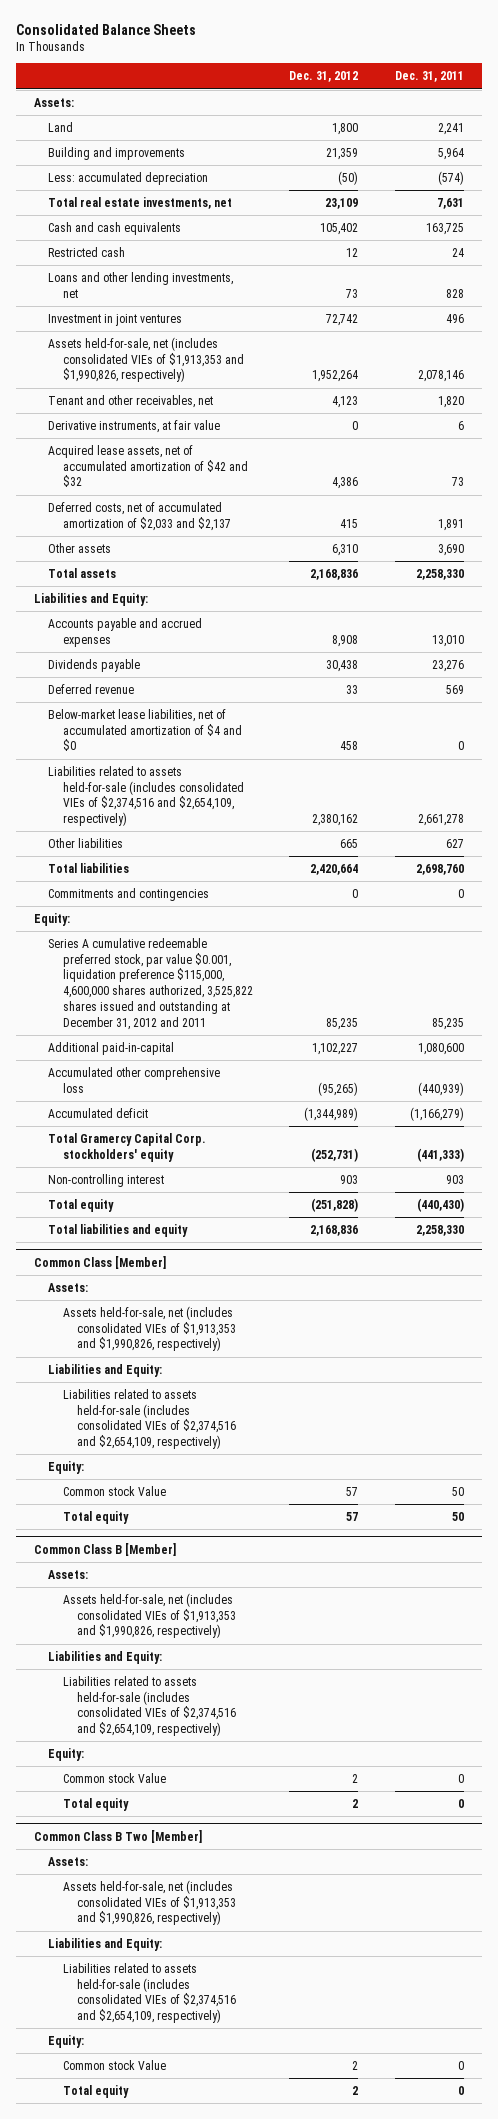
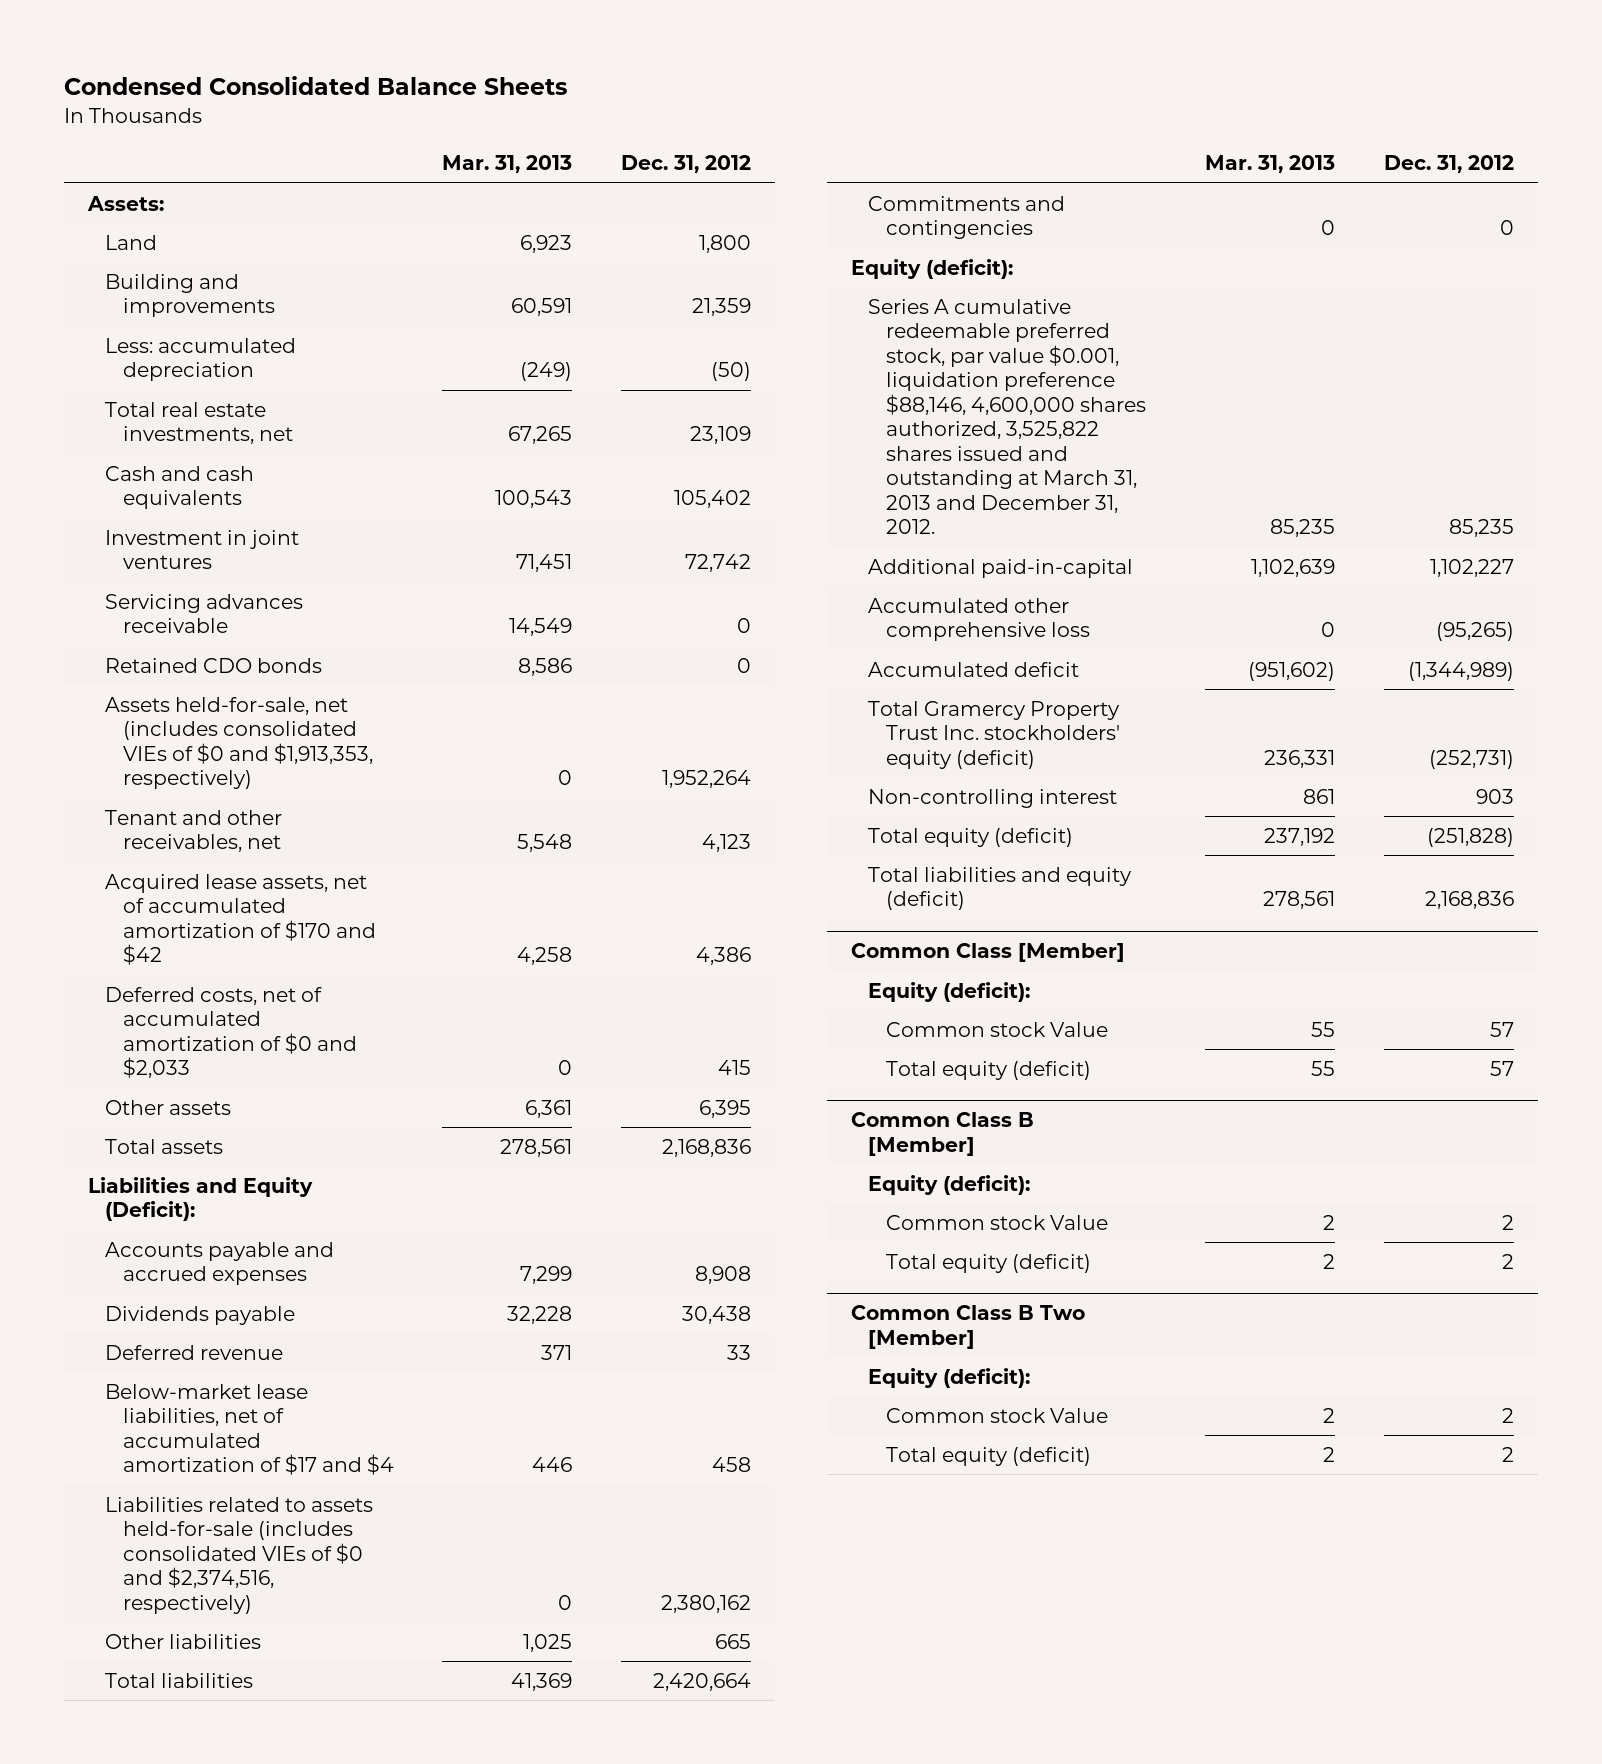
[15,23,196,35] Consolidated Balance Sheets -> [63,76,567,96] Condensed Consolidated Balance Sheets
[394,71,464,83] Dec. 31, 2011 -> none
none -> [442,155,573,174] Mar. 31, 2013
[48,246,126,257] Restricted cash -> none
[48,271,234,298] Loans and other lending investments, net -> none
none -> [105,593,304,634] Servicing advances receivable
none -> [105,657,323,673] Retained CDO bonds
[48,336,244,383] Assets held-for-sale, net (includes consolidated VIEs of $1,913,353 and $1,990,826, respectively) -> [105,696,373,790] Assets held-for-sale, net (includes consolidated VIEs of $0 and $1,913,353, respectively)
[48,419,221,433] Derivative instruments, at fair value -> none
[48,444,248,488] Acquired lease assets, net of accumulated amortization of $42 and $32 -> [105,873,376,966] Acquired lease assets, net of accumulated amortization of $170 and $42
[48,501,231,531] Deferred costs, net of accumulated amortization of $2,033 and $2,137 -> [105,986,357,1079] Deferred costs, net of accumulated amortization of $0 and $2,033
[332,543,359,556] 6,310 -> [698,1099,751,1118] 6,395
[33,592,148,606] Liabilities and Equity: -> [87,1176,313,1222] Liabilities and Equity (Deficit):
[48,708,242,752] Below-market lease liabilities, net of accumulated amortization of $4 and $0 -> [105,1383,394,1476] Below-market lease liabilities, net of accumulated amortization of $17 and $4
[48,765,244,827] Liabilities related to assets held-for-sale (includes consolidated VIEs of $2,374,516 and $2,654,109, respectively) -> [105,1496,374,1614] Liabilities related to assets held-for-sale (includes consolidated VIEs of $0 and $2,374,516, respectively)
[33,912,70,926] Equity: -> [850,258,1013,279] Equity (deficit):
[48,937,253,1030] Series A cumulative redeemable preferred stock, par value $0.001, liquidation preference $115,000, 4,600,000 shares authorized, 3,525,822 shares issued and outstanding at December 31, 2012 and 2011 -> [868,298,1146,535] Series A cumulative redeemable preferred stock, par value $0.001, liquidation preference $88,146, 4,600,000 shares authorized, 3,525,822 shares issued and outstanding at March 31, 2013 and December 31, 2012.
[48,1132,207,1162] Total Gramercy Capital Corp. stockholders' equity -> [868,700,1121,769] Total Gramercy Property Trust Inc. stockholders' equity (deficit)
[48,1198,115,1212] Total equity -> [868,827,1074,847] Total equity (deficit)
[48,1223,189,1237] Total liabilities and equity -> [868,866,1133,911] Total liabilities and equity (deficit)
[48,1282,89,1292] Assets: -> none
[62,1305,237,1352] Assets held-for-sale, net (includes consolidated VIEs of $1,913,353 and $1,990,826, respectively) -> none
[48,1363,163,1377] Liabilities and Equity: -> none
[62,1388,237,1450] Liabilities related to assets held-for-sale (includes consolidated VIEs of $2,374,516 and $2,654,109, respectively) -> none
[48,1460,85,1474] Equity: -> [868,981,1031,1002] Equity (deficit):
[62,1510,129,1524] Total equity -> [885,1060,1091,1080] Total equity (deficit)
[48,1569,89,1579] Assets: -> none
[62,1592,237,1639] Assets held-for-sale, net (includes consolidated VIEs of $1,913,353 and $1,990,826, respectively) -> none
[48,1650,163,1664] Liabilities and Equity: -> none
[62,1675,237,1737] Liabilities related to assets held-for-sale (includes consolidated VIEs of $2,374,516 and $2,654,109, respectively) -> none
[48,1747,85,1761] Equity: -> [868,1174,1031,1195] Equity (deficit):
[62,1797,129,1811] Total equity -> [885,1253,1091,1273] Total equity (deficit)
[48,1856,89,1866] Assets: -> none
[62,1879,237,1926] Assets held-for-sale, net (includes consolidated VIEs of $1,913,353 and $1,990,826, respectively) -> none
[48,1937,163,1951] Liabilities and Equity: -> none
[62,1962,237,2024] Liabilities related to assets held-for-sale (includes consolidated VIEs of $2,374,516 and $2,654,109, respectively) -> none
[48,2034,85,2048] Equity: -> [868,1367,1031,1388] Equity (deficit):
[62,2084,129,2098] Total equity -> [885,1446,1091,1466] Total equity (deficit)

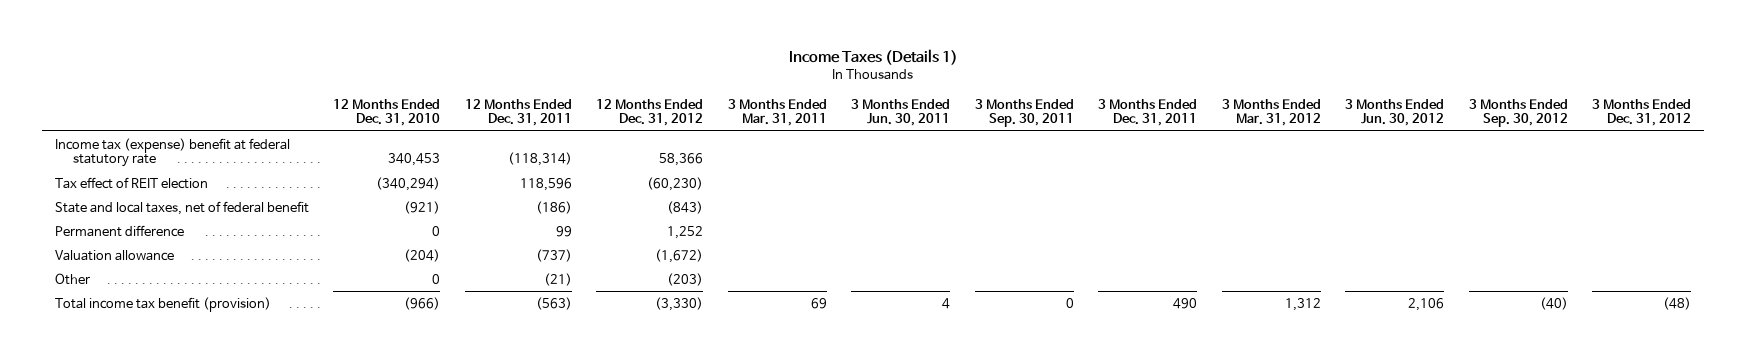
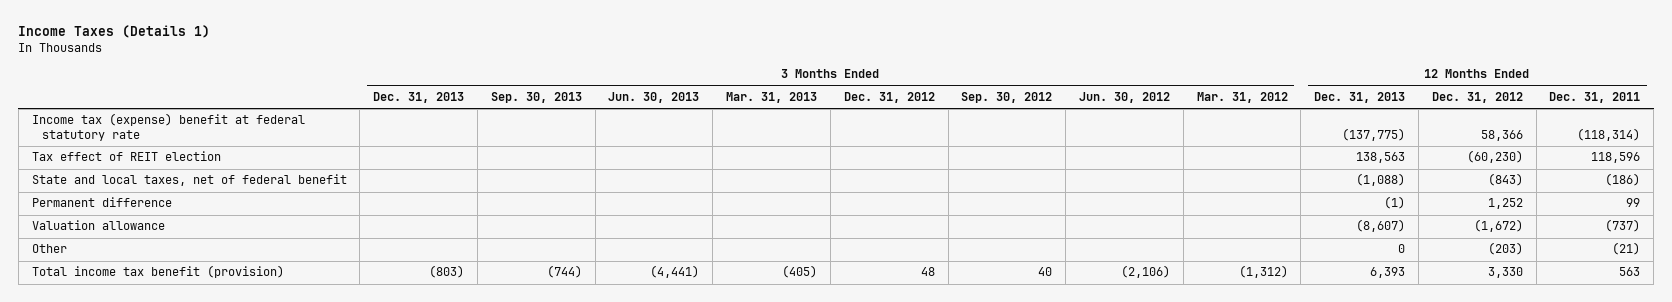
[333,98,441,127] 12 Months Ended Dec. 31, 2010 -> none
[727,98,827,127] 3 Months Ended Mar. 31, 2011 -> none
[851,98,951,127] 3 Months Ended Jun. 30, 2011 -> none
[974,98,1074,128] 3 Months Ended Sep. 30, 2011 -> none
[1098,98,1198,127] 3 Months Ended Dec. 31, 2011 -> none
none -> [373,92,465,104] Dec. 31, 2013
none -> [490,92,582,104] Sep. 30, 2013
none -> [608,92,700,104] Jun. 30, 2013
none -> [726,92,818,104] Mar. 31, 2013
none -> [1314,92,1406,104] Dec. 31, 2013
[535,296,572,310] (563) -> [1619,267,1641,277] 563
[655,296,704,311] (3,330) -> [1487,267,1523,279] 3,330
[1284,297,1321,311] 1,312 -> [1238,265,1288,279] (1,312)
[1408,297,1445,311] 2,106 -> [1120,265,1170,279] (2,106)
[1539,296,1568,310] (40) -> [1038,267,1053,277] 40
[1663,296,1692,310] (48) -> [920,267,935,277] 48

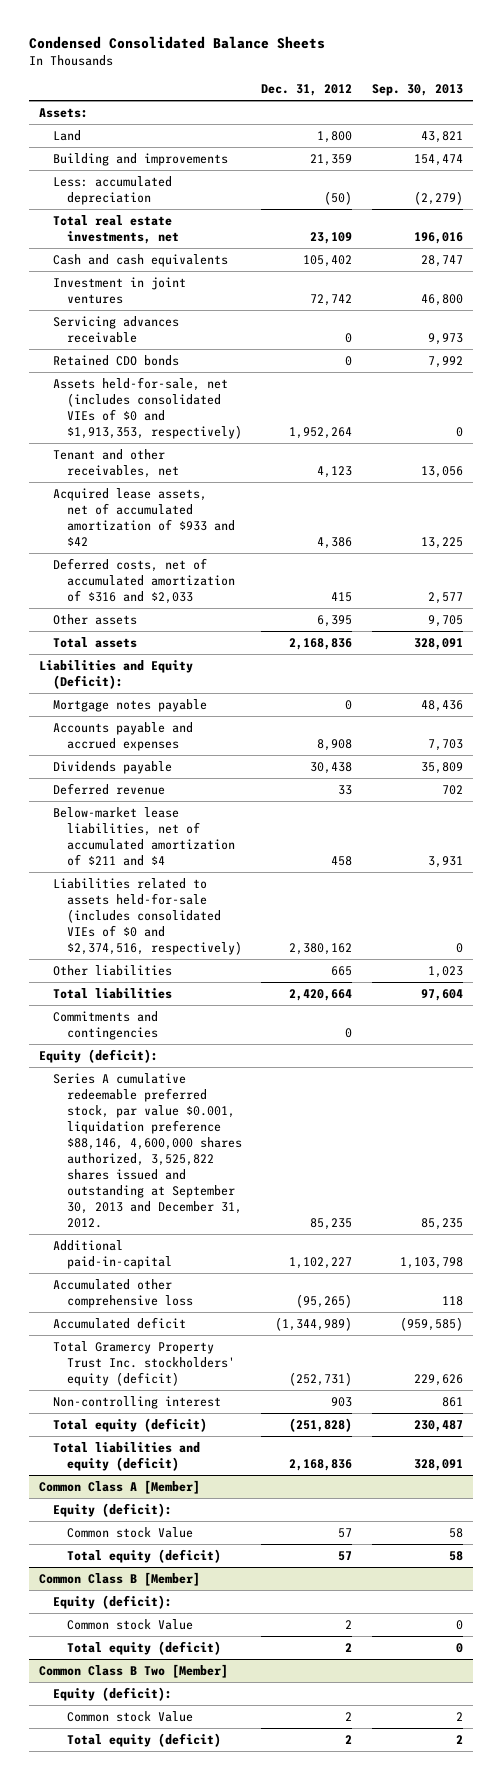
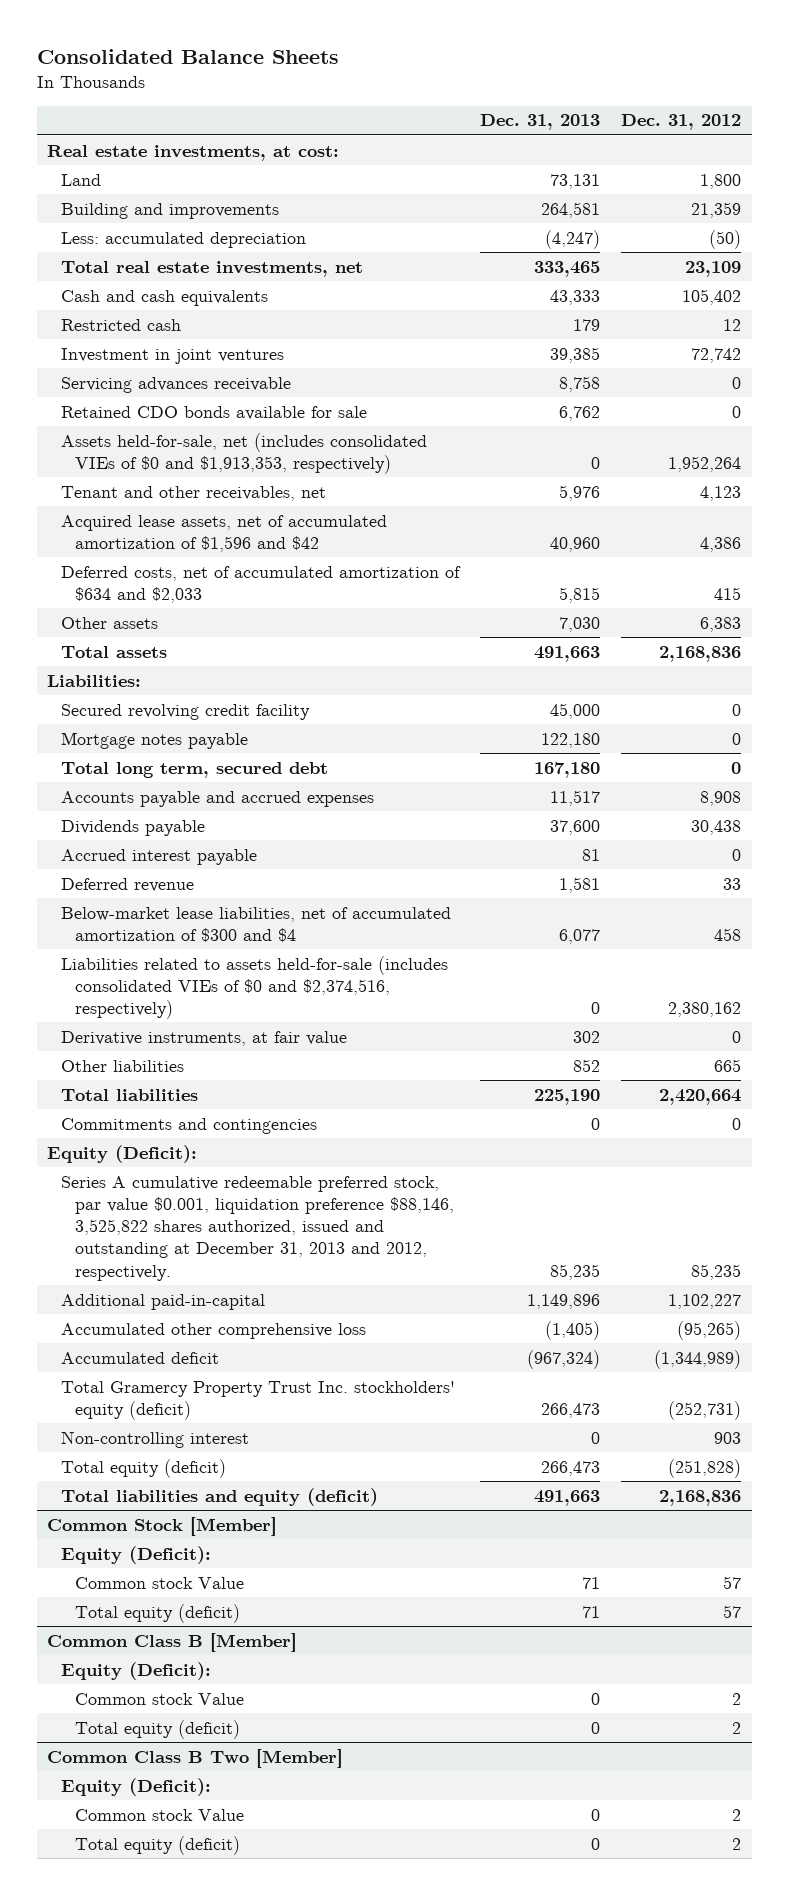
[28,36,325,50] Condensed Consolidated Balance Sheets -> [36,49,339,65] Consolidated Balance Sheets
[371,83,463,96] Sep. 30, 2013 -> none
none -> [480,114,601,131] Dec. 31, 2013
[38,107,88,118] Assets: -> none
none -> [47,144,340,161] Real estate investments, at cost:
none -> [61,318,182,331] Restricted cash
[52,354,179,366] Retained CDO bonds -> [61,405,368,420] Retained CDO bonds available for sale
[52,487,235,546] Acquired lease assets, net of accumulated amortization of $933 and $42 -> [61,514,388,552] Acquired lease assets, net of accumulated amortization of $1,596 and $42
[52,557,235,604] Deferred costs, net of accumulated amortization of $316 and $2,033 -> [61,565,462,603] Deferred costs, net of accumulated amortization of $634 and $2,033
[317,614,353,627] 6,395 -> [700,616,742,632] 6,383
[38,659,193,689] Liabilities and Equity (Deficit): -> none
none -> [47,674,142,687] Liabilities:
none -> [61,703,311,720] Secured revolving credit facility
none -> [61,761,329,778] Total long term, secured debt
none -> [61,848,258,865] Accrued interest payable
[52,806,235,866] Below-market lease liabilities, net of accumulated amortization of $211 and $4 -> [61,906,452,942] Below-market lease liabilities, net of accumulated amortization of $300 and $4
none -> [61,1030,348,1046] Derivative instruments, at fair value
[38,1048,158,1063] Equity (deficit): -> [47,1144,198,1163] Equity (Deficit):
[52,1072,242,1228] Series A cumulative redeemable preferred stock, par value $0.001, liquidation preference $88,146, 4,600,000 shares authorized, 3,525,822 shares issued and outstanding at September 30, 2013 and December 31, 2012. -> [61,1175,455,1281] Series A cumulative redeemable preferred stock, par value $0.001, liquidation preference $88,146, 3,525,822 shares authorized, issued and outstanding at December 31, 2013 and 2012, respectively.
[38,1479,200,1494] Common Class A [Member] -> none
none -> [47,1516,278,1536] Common Stock [Member]
[52,1502,172,1517] Equity (deficit): -> [61,1545,212,1564] Equity (Deficit):
[52,1594,172,1609] Equity (deficit): -> [61,1661,212,1680] Equity (Deficit):
[52,1686,172,1701] Equity (deficit): -> [61,1777,212,1796] Equity (Deficit):

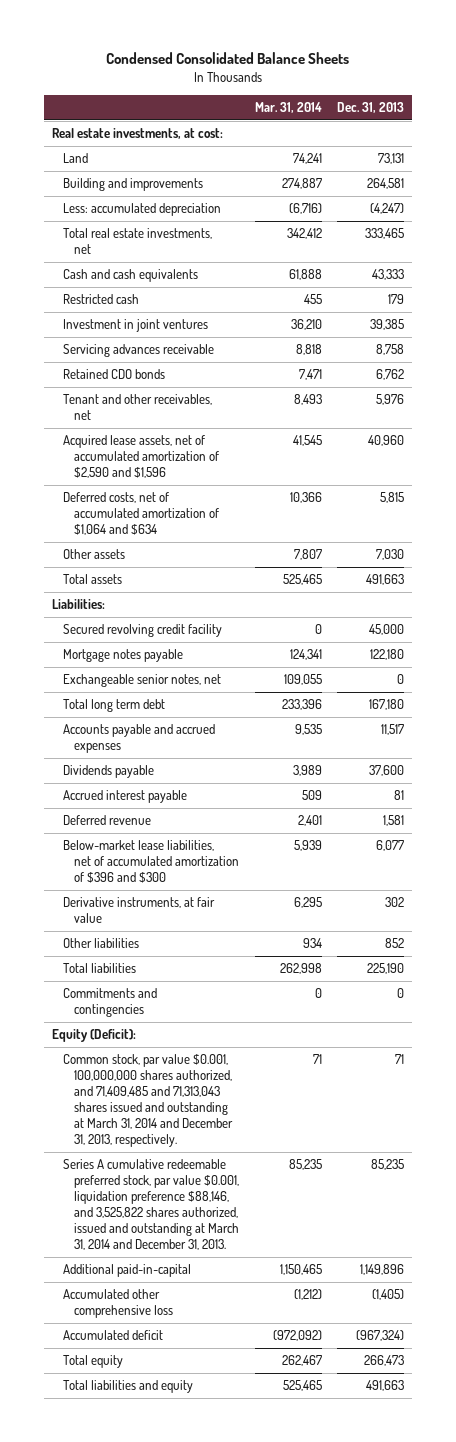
[36,49,339,65] Consolidated Balance Sheets -> [105,52,349,65] Condensed Consolidated Balance Sheets
[621,114,742,131] Dec. 31, 2012 -> none
none -> [254,102,322,114] Mar. 31, 2014
[61,432,428,474] Assets held-for-sale, net (includes consolidated VIEs of $0 and $1,913,353, respectively) -> none
[61,405,368,420] Retained CDO bonds available for sale -> [62,369,165,380] Retained CDO bonds
[61,514,388,552] Acquired lease assets, net of accumulated amortization of $1,596 and $42 -> [62,435,219,479] Acquired lease assets, net of accumulated amortization of $2,590 and $1,596
[61,565,462,603] Deferred costs, net of accumulated amortization of $634 and $2,033 -> [62,492,219,536] Deferred costs, net of accumulated amortization of $1,064 and $634
none -> [62,674,221,688] Exchangeable senior notes, net
[61,761,329,778] Total long term, secured debt -> [62,699,165,713] Total long term debt
[61,955,449,1020] Liabilities related to assets held-for-sale (includes consolidated VIEs of $0 and $2,374,516, respectively) -> none
[61,906,452,942] Below-market lease liabilities, net of accumulated amortization of $300 and $4 -> [62,840,239,884] Below-market lease liabilities, net of accumulated amortization of $396 and $300
none -> [62,1054,233,1148] Common stock, par value $0.001, 100,000,000 shares authorized, and 71,409,485 and 71,313,043 shares issued and outstanding at March 31, 2014 and December 31, 2013, respectively.
[61,1175,455,1281] Series A cumulative redeemable preferred stock, par value $0.001, liquidation preference $88,146, 3,525,822 shares authorized, issued and outstanding at December 31, 2013 and 2012, respectively. -> [62,1159,239,1251] Series A cumulative redeemable preferred stock, par value $0.001, liquidation preference $88,146, and 3,525,822 shares authorized, issued and outstanding at March 31, 2014 and December 31, 2013.
[61,1380,456,1420] Total Gramercy Property Trust Inc. stockholders' equity (deficit) -> none
[61,1430,250,1448] Non-controlling interest -> none
[47,1516,278,1536] Common Stock [Member] -> none
[61,1545,212,1564] Equity (Deficit): -> none
[75,1576,245,1589] Common stock Value -> none
[75,1603,241,1623] Total equity (deficit) -> none
[47,1632,298,1652] Common Class B [Member] -> none
[61,1661,212,1680] Equity (Deficit): -> none
[75,1692,245,1705] Common stock Value -> none
[75,1719,241,1739] Total equity (deficit) -> none
[47,1748,344,1768] Common Class B Two [Member] -> none
[61,1777,212,1796] Equity (Deficit): -> none
[75,1808,245,1821] Common stock Value -> none
[75,1835,241,1855] Total equity (deficit) -> none
[61,1458,227,1478] Total equity (deficit) -> [62,1355,123,1369] Total equity
[61,1487,379,1506] Total liabilities and equity (deficit) -> [62,1380,193,1394] Total liabilities and equity

